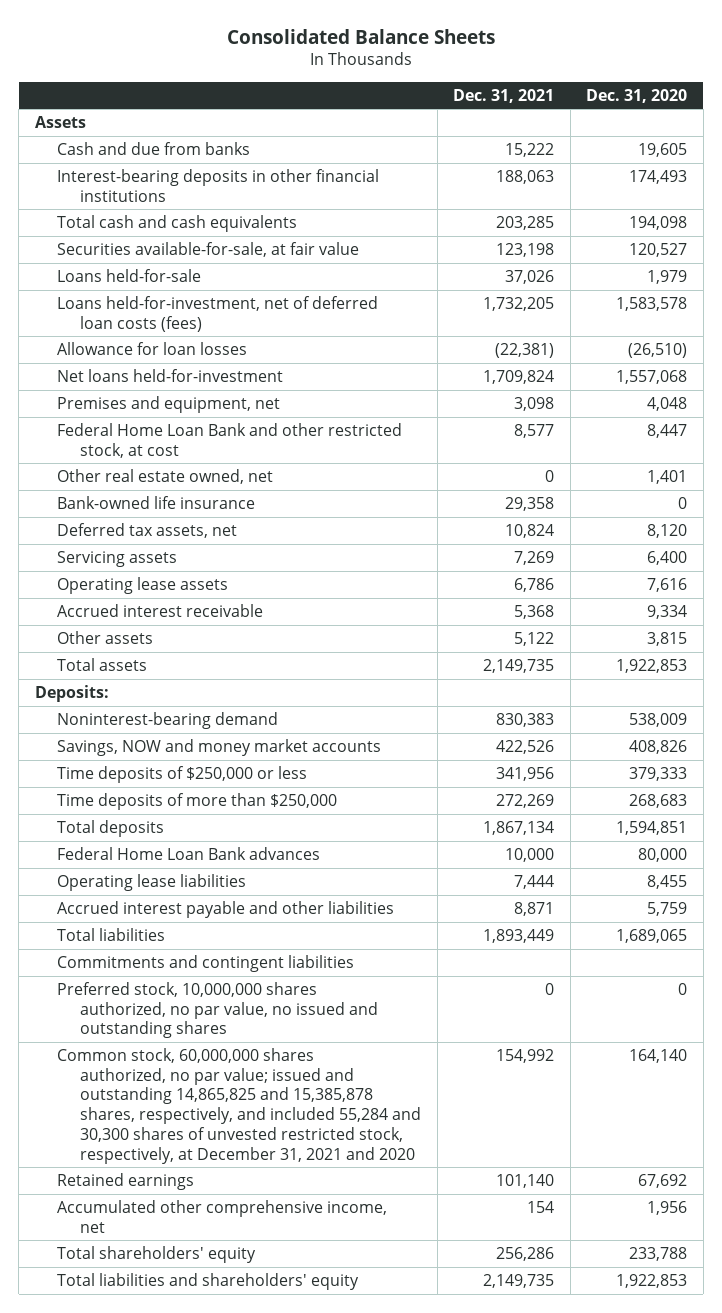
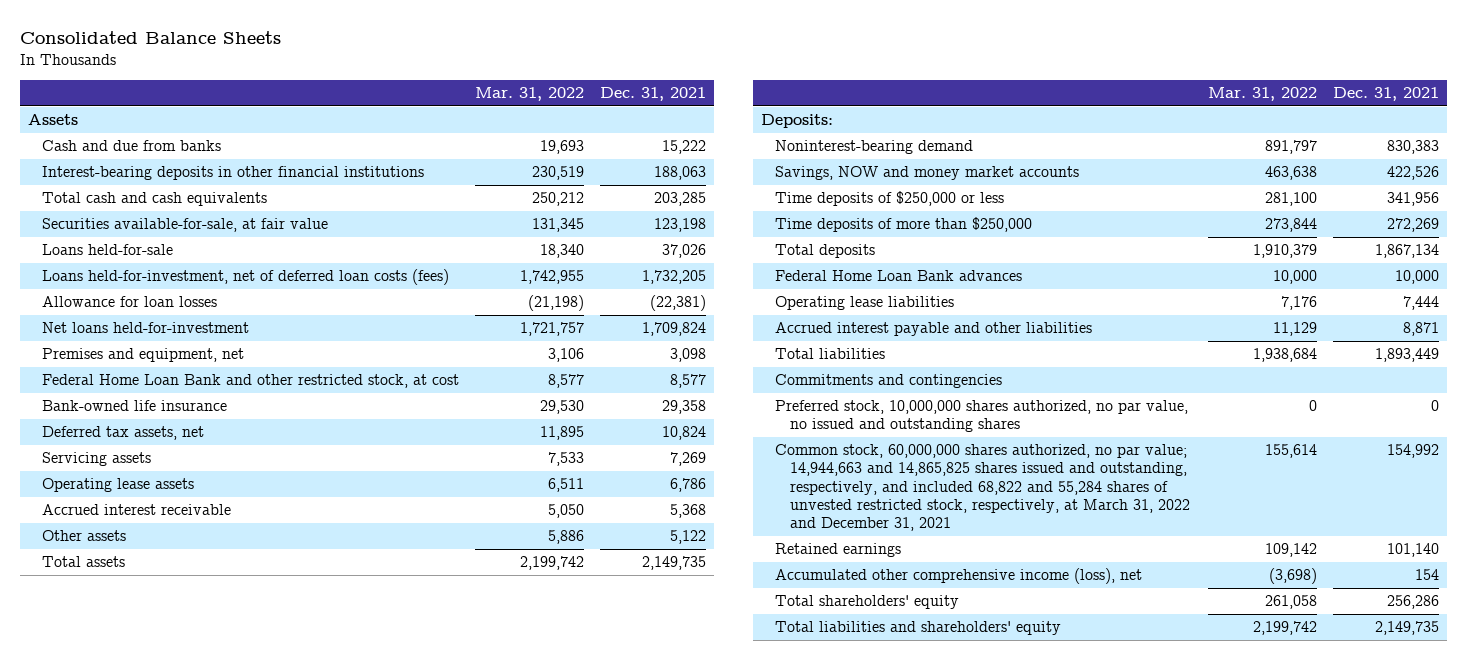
[586,88,688,103] Dec. 31, 2020 -> none
none -> [475,87,585,102] Mar. 31, 2022
[57,469,274,485] Other real estate owned, net -> none
[57,955,355,973] Commitments and contingent liabilities -> [775,374,1003,389] Commitments and contingencies
[57,1048,422,1164] Common stock, 60,000,000 shares authorized, no par value; issued and outstanding 14,865,825 and 15,385,878 shares, respectively, and included 55,284 and 30,300 shares of unvested restricted stock, respectively, at December 31, 2021 and 2020 -> [775,444,1191,532] Common stock, 60,000,000 shares authorized, no par value; 14,944,663 and 14,865,825 shares issued and outstanding, respectively, and included 68,822 and 55,284 shares of unvested restricted stock, respectively, at March 31, 2022 and December 31, 2021
[57,1200,388,1233] Accumulated other comprehensive income, net -> [775,568,1143,585] Accumulated other comprehensive income (loss), net

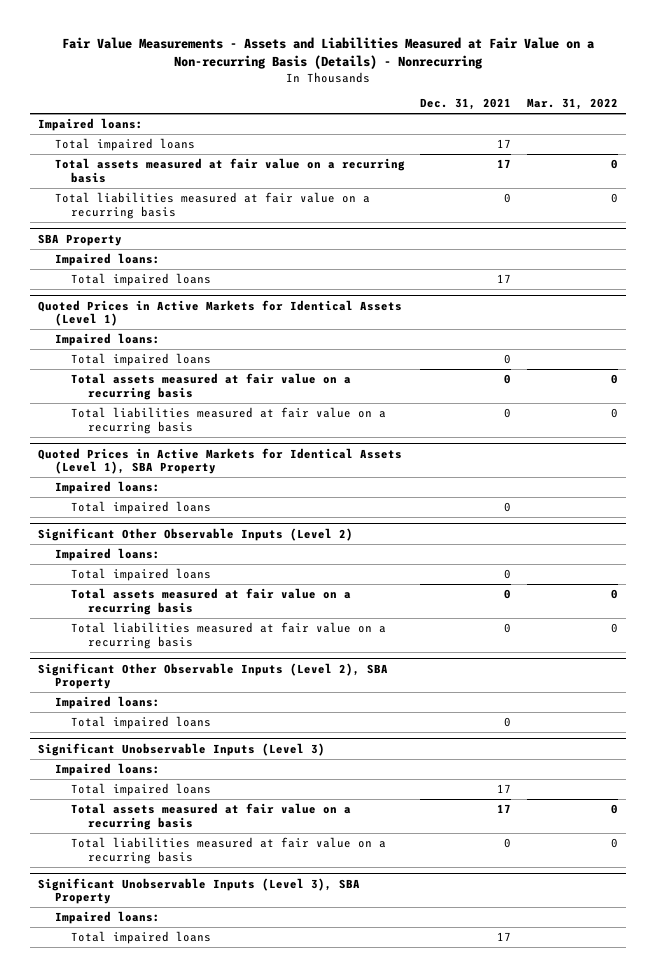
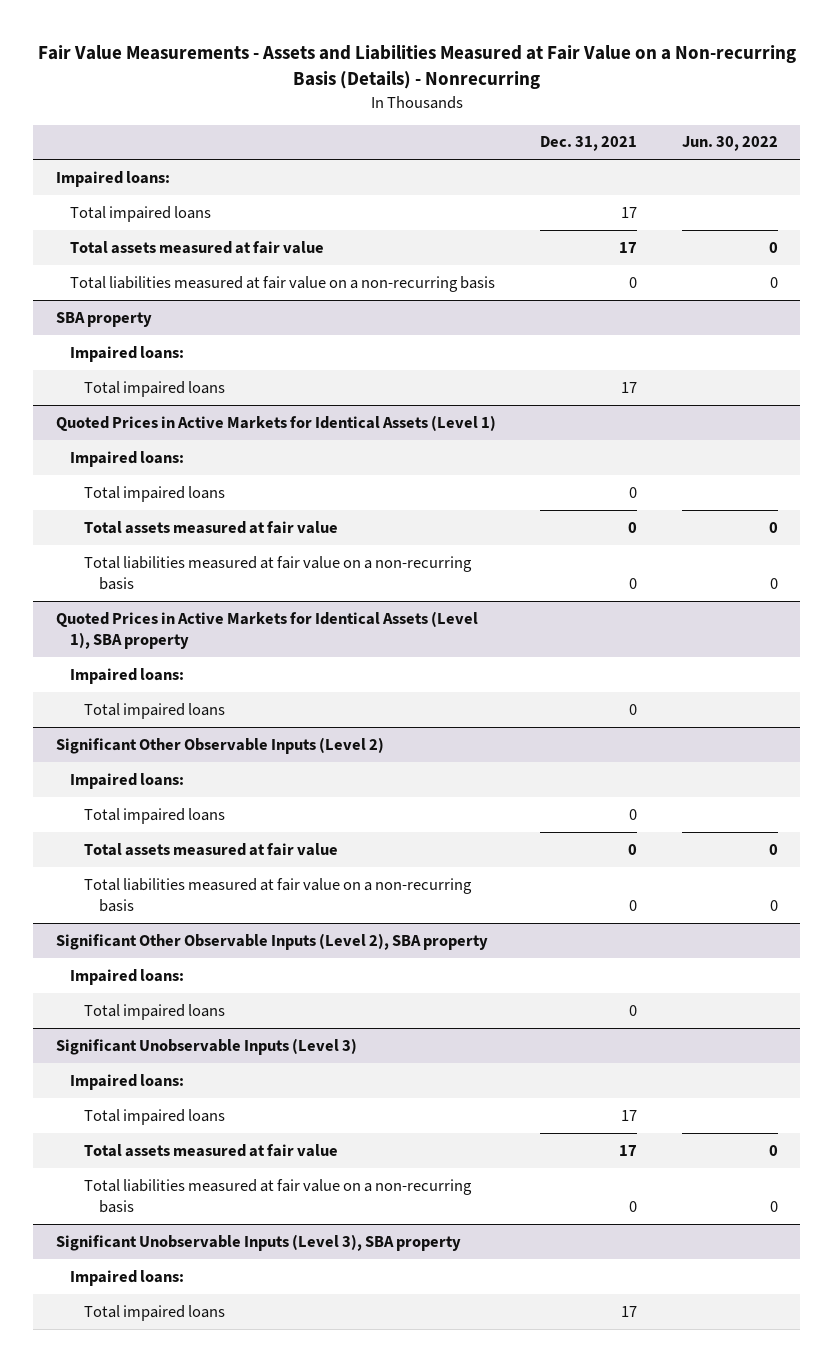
[526,98,618,111] Mar. 31, 2022 -> none
none -> [682,136,779,152] Jun. 30, 2022
[54,158,405,183] Total assets measured at fair value on a recurring basis -> [69,240,324,254] Total assets measured at fair value
[54,192,370,219] Total liabilities measured at fair value on a recurring basis -> [69,275,495,292] Total liabilities measured at fair value on a non-recurring basis
[38,233,123,246] SBA Property -> [55,311,152,327] SBA property
[71,373,352,400] Total assets measured at fair value on a recurring basis -> [84,520,339,534] Total assets measured at fair value
[71,407,387,434] Total liabilities measured at fair value on a recurring basis -> [84,555,473,591] Total liabilities measured at fair value on a non-recurring basis
[38,447,403,475] Quoted Prices in Active Markets for Identical Assets (Level 1), SBA Property -> [55,610,478,650] Quoted Prices in Active Markets for Identical Assets (Level 1), SBA property
[71,588,352,615] Total assets measured at fair value on a recurring basis -> [84,842,339,856] Total assets measured at fair value
[71,622,387,649] Total liabilities measured at fair value on a recurring basis -> [84,877,473,913] Total liabilities measured at fair value on a non-recurring basis
[38,662,389,690] Significant Other Observable Inputs (Level 2), SBA Property -> [55,932,488,950] Significant Other Observable Inputs (Level 2), SBA property
[71,803,352,830] Total assets measured at fair value on a recurring basis -> [84,1143,339,1157] Total assets measured at fair value
[71,837,387,864] Total liabilities measured at fair value on a recurring basis -> [84,1178,473,1214] Total liabilities measured at fair value on a non-recurring basis
[38,877,361,905] Significant Unobservable Inputs (Level 3), SBA Property -> [55,1233,461,1251] Significant Unobservable Inputs (Level 3), SBA property

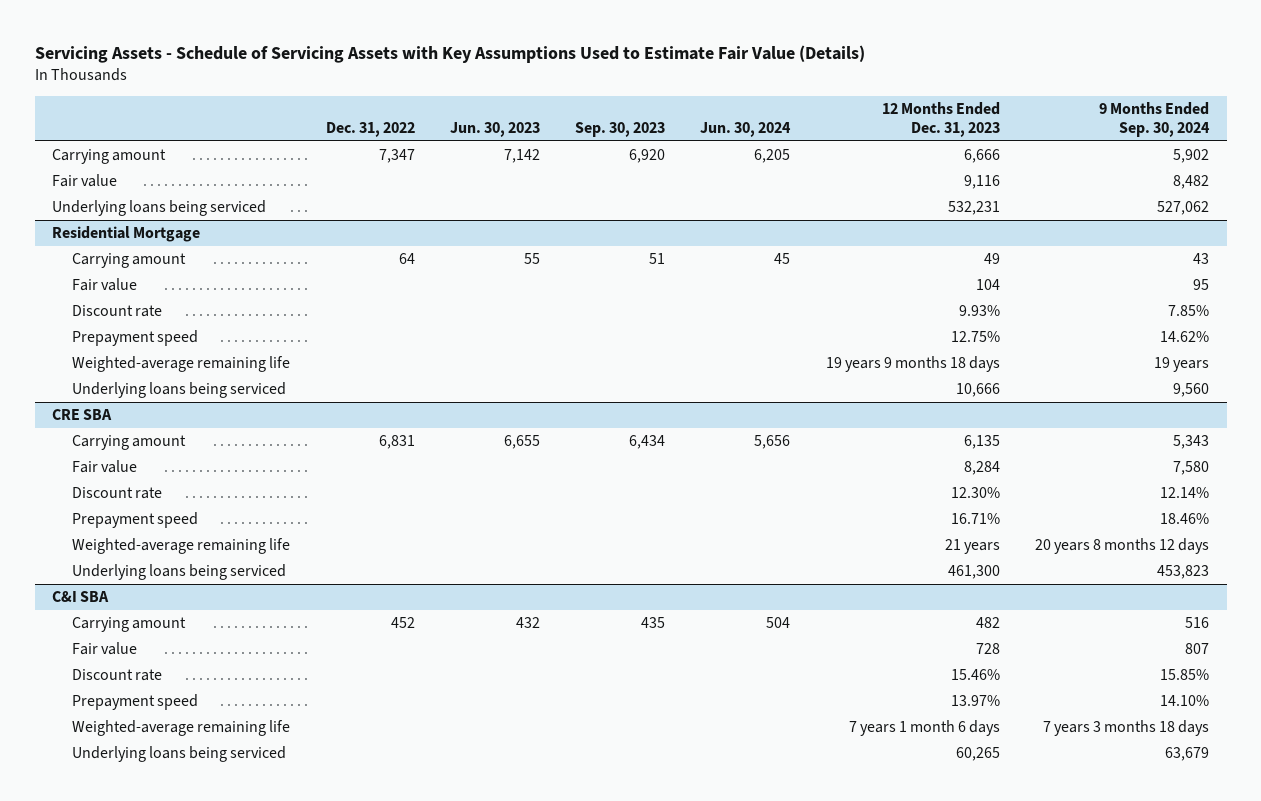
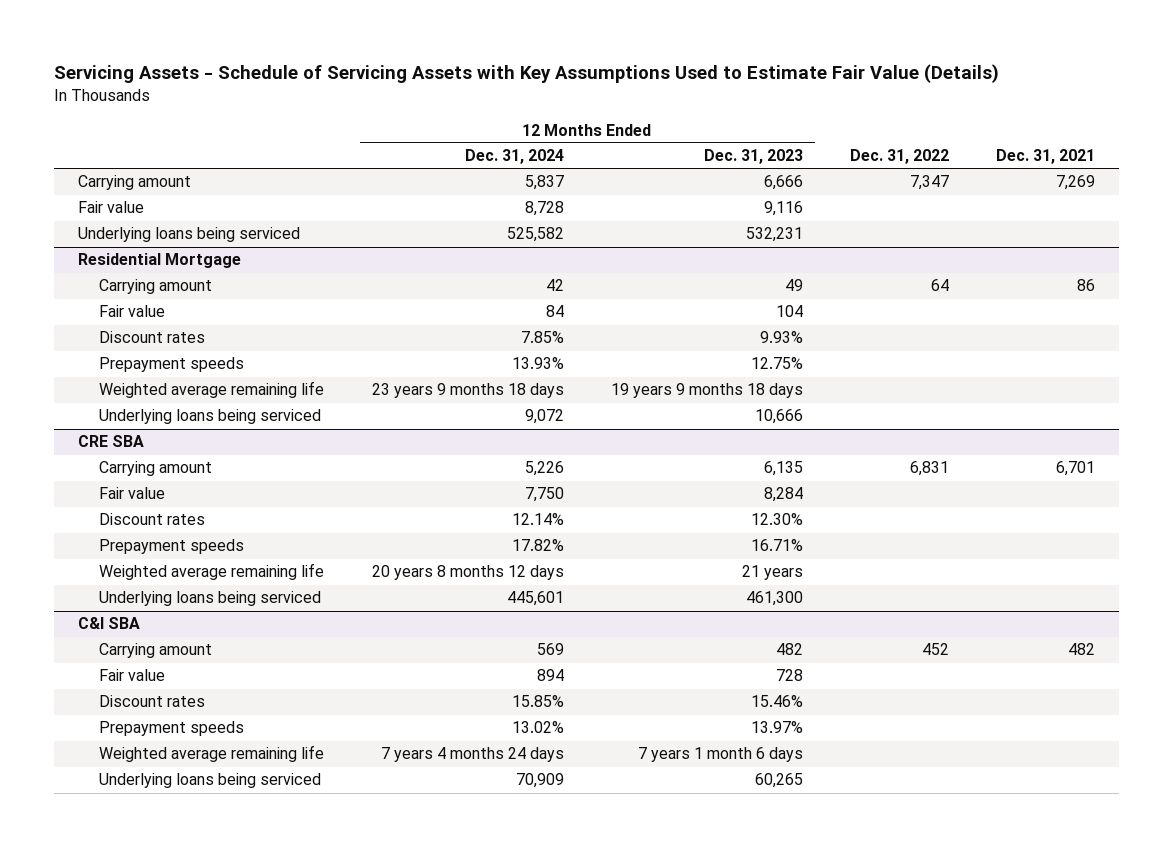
[449,121,540,137] Jun. 30, 2023 -> none
[575,121,666,137] Sep. 30, 2023 -> none
[700,121,792,137] Jun. 30, 2024 -> none
[1098,102,1210,137] 9 Months Ended Sep. 30, 2024 -> none
none -> [464,149,564,165] Dec. 31, 2024
none -> [996,149,1096,165] Dec. 31, 2021
[72,305,163,318] Discount rate -> [99,331,206,344] Discount rates
[72,330,199,347] Prepayment speed -> [99,357,245,373] Prepayment speeds
[72,356,291,373] Weighted-average remaining life -> [99,381,325,399] Weighted average remaining life
[72,487,163,500] Discount rate -> [99,513,206,526] Discount rates
[72,512,199,529] Prepayment speed -> [99,539,245,555] Prepayment speeds
[72,538,291,555] Weighted-average remaining life -> [99,563,325,581] Weighted average remaining life
[72,669,163,682] Discount rate -> [99,695,206,708] Discount rates
[72,694,199,711] Prepayment speed -> [99,721,245,737] Prepayment speeds
[72,720,291,737] Weighted-average remaining life -> [99,745,325,763] Weighted average remaining life

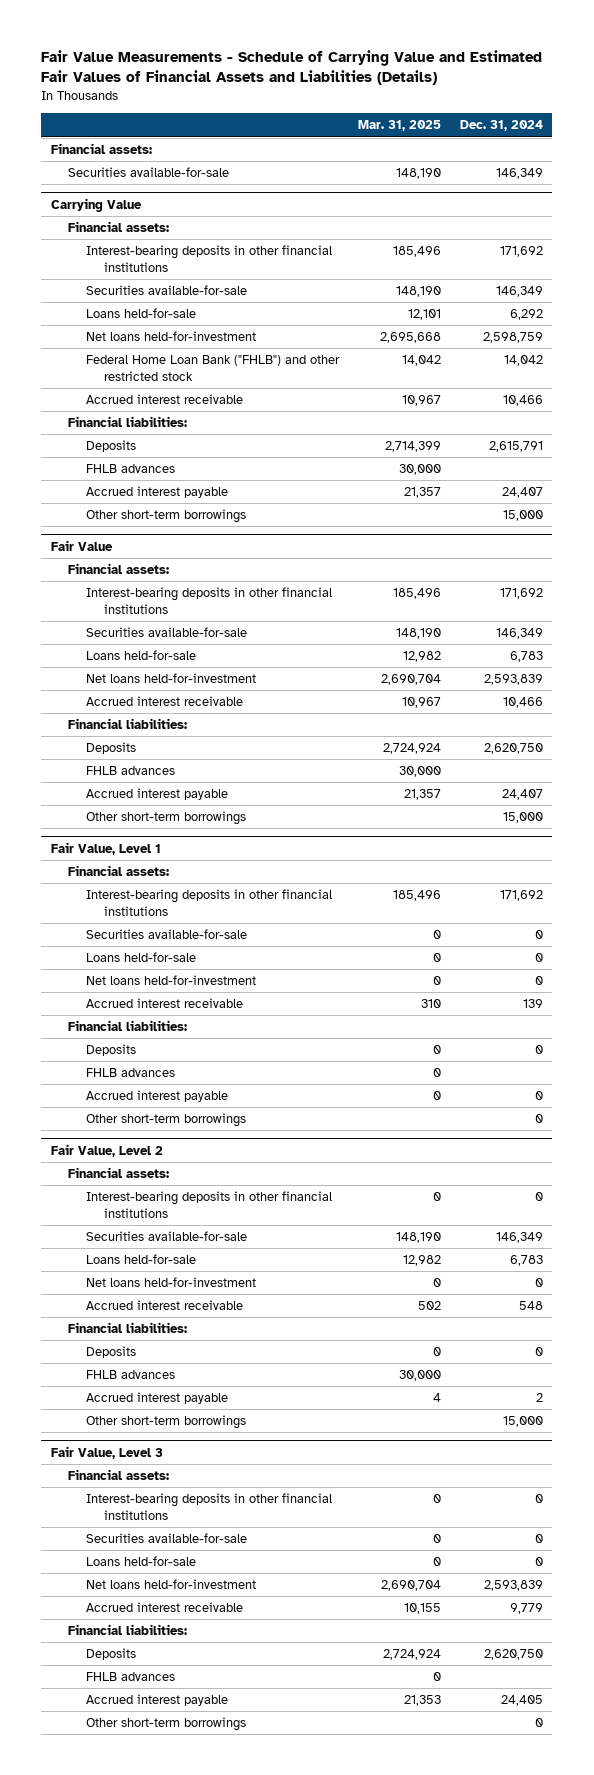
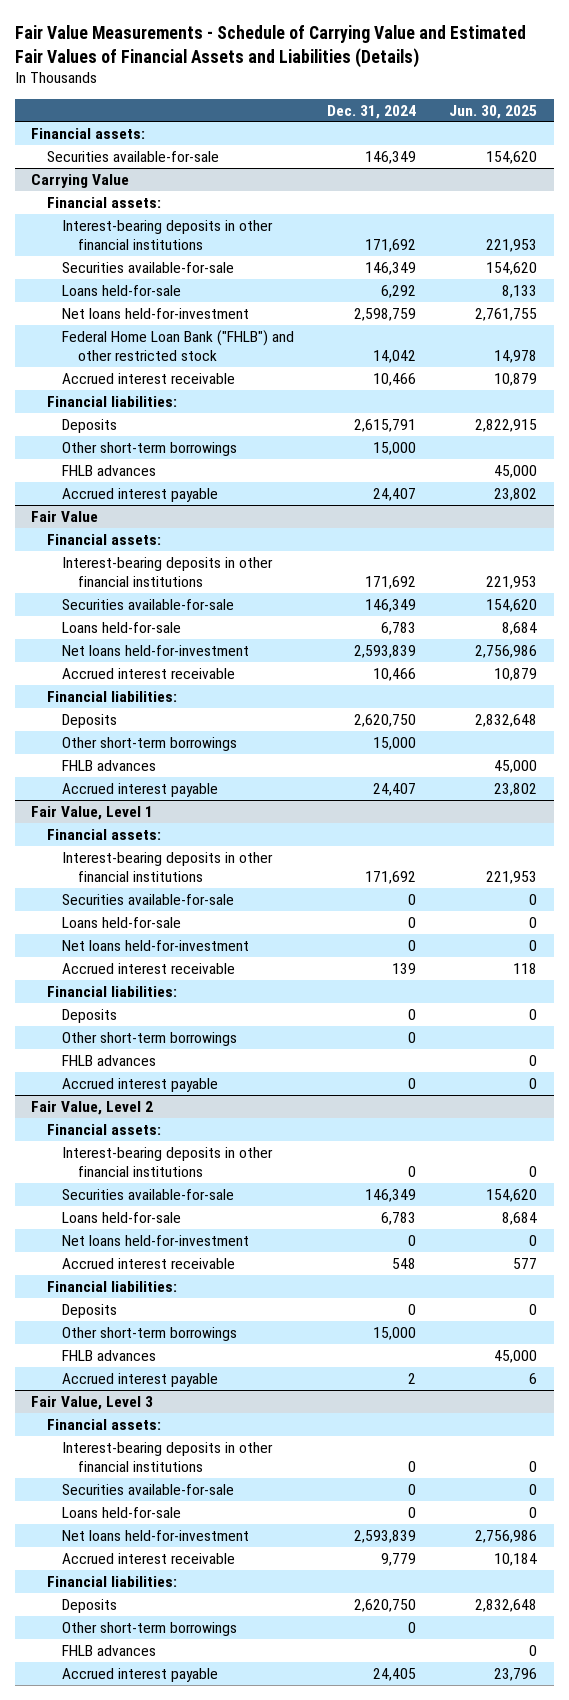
[357,120,441,132] Mar. 31, 2025 -> none
none -> [449,104,538,119] Jun. 30, 2025
[86,509,247,524] Other short-term borrowings -> [62,441,238,456] Other short-term borrowings
[86,811,247,826] Other short-term borrowings -> [62,736,238,751] Other short-term borrowings
[86,1113,247,1128] Other short-term borrowings -> [62,1031,238,1046] Other short-term borrowings
[86,1415,247,1430] Other short-term borrowings -> [62,1326,238,1341] Other short-term borrowings
[86,1717,247,1732] Other short-term borrowings -> [62,1621,238,1636] Other short-term borrowings

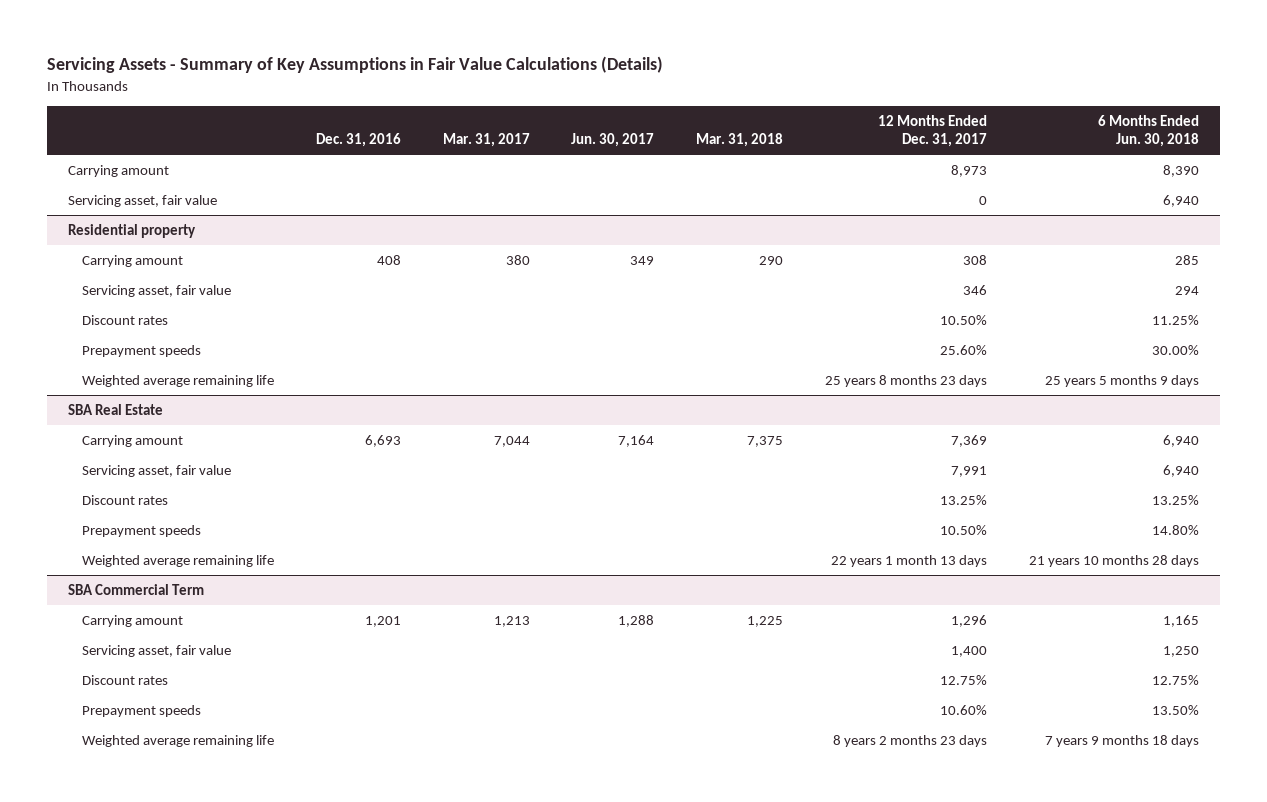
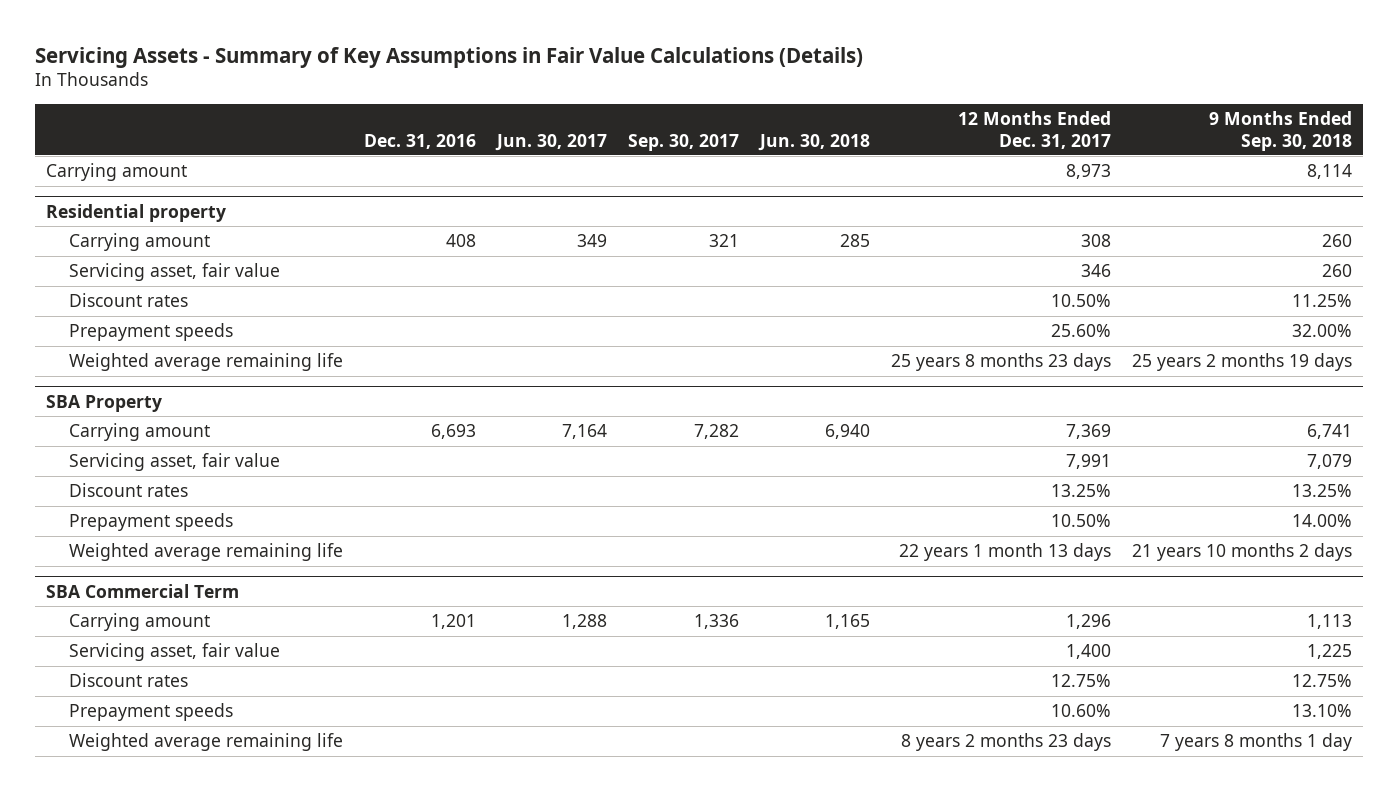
[442,133,530,148] Mar. 31, 2017 -> none
[696,133,784,148] Mar. 31, 2018 -> none
[1098,114,1200,148] 6 Months Ended Jun. 30, 2018 -> none
none -> [627,133,739,151] Sep. 30, 2017
none -> [757,133,870,151] Jun. 30, 2018
none -> [1209,111,1353,151] 9 Months Ended Sep. 30, 2018
[67,194,217,207] Servicing asset, fair value -> none
[67,403,163,415] SBA Real Estate -> [45,394,162,412] SBA Property

